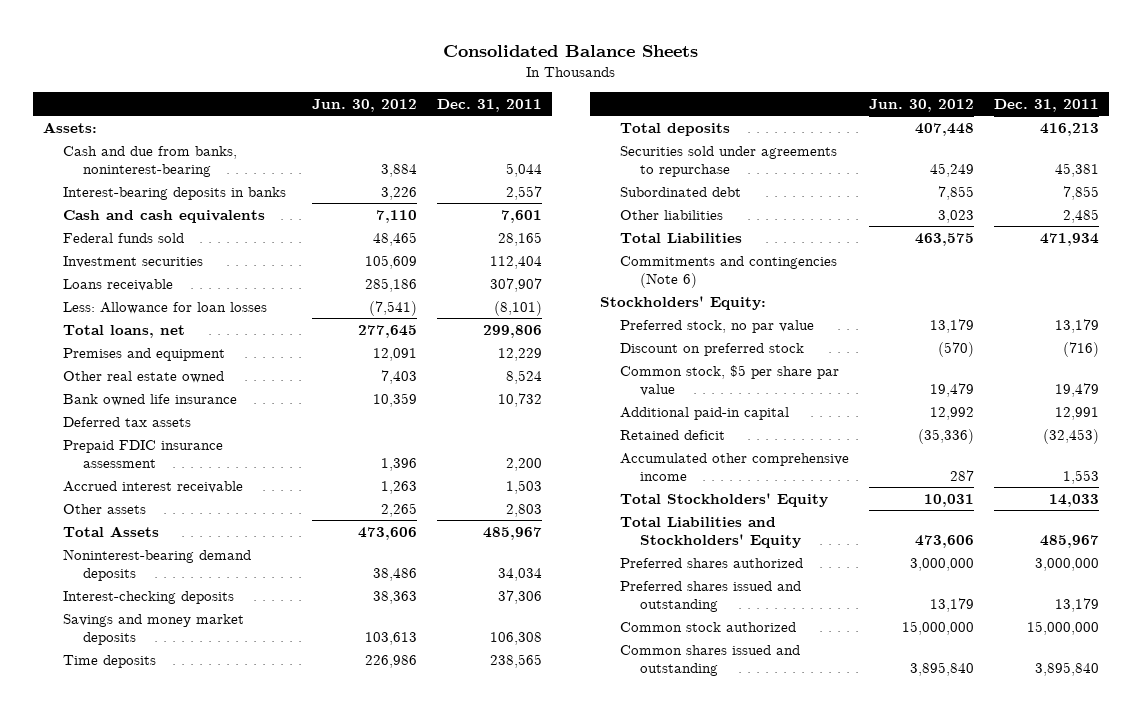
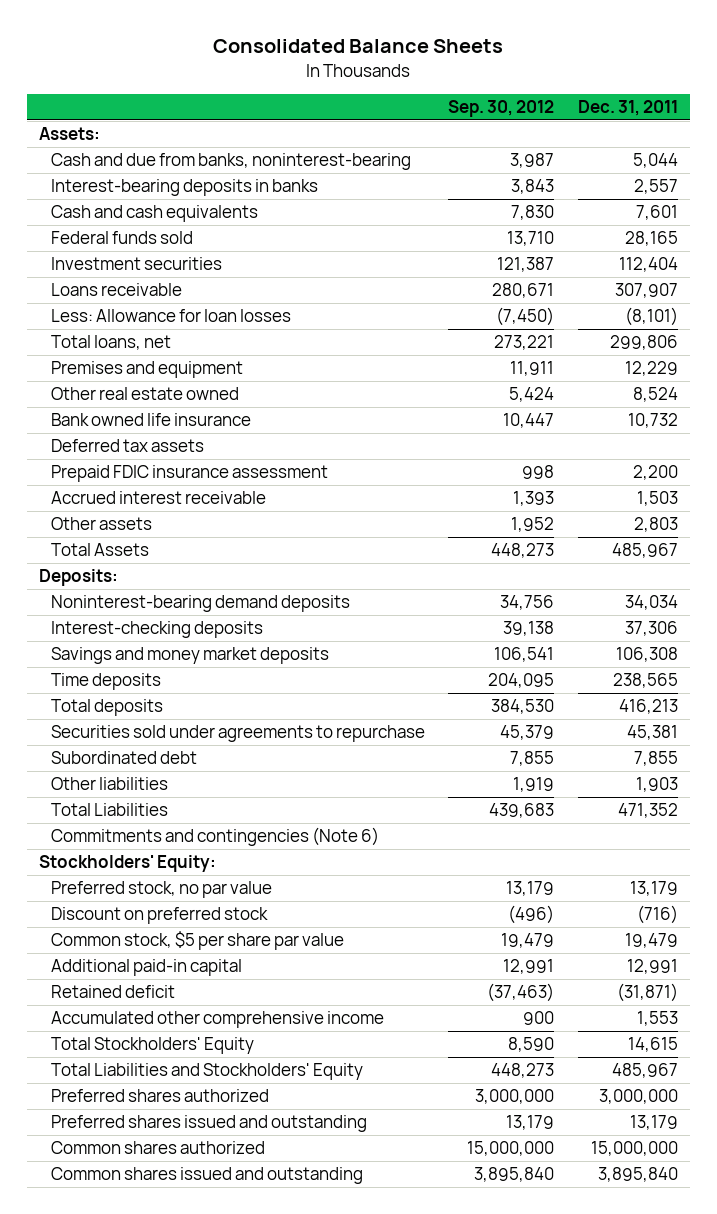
[312,98,418,112] Jun. 30, 2012 -> none
none -> [448,100,555,118] Sep. 30, 2012
none -> [38,569,118,587] Deposits:
[1063,208,1100,223] 2,485 -> [636,777,679,793] 1,903
[1040,232,1100,246] 471,934 -> [618,803,679,819] 471,352
[1043,428,1100,444] (32,453) -> [617,983,679,1003] (31,871)
[1049,493,1100,507] 14,033 -> [628,1037,679,1053] 14,615
[619,621,796,632] Common stock authorized -> [50,1141,265,1155] Common shares authorized

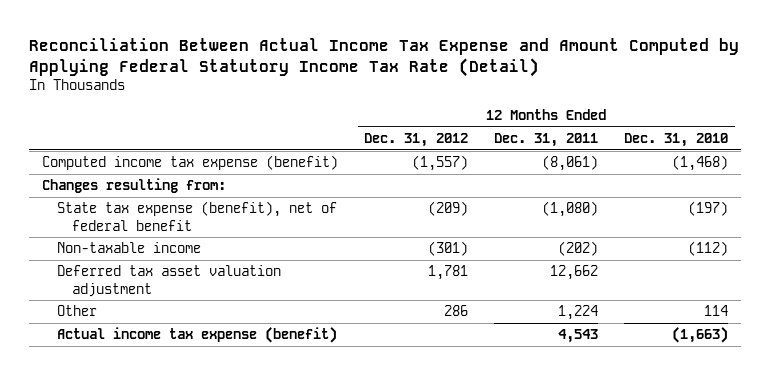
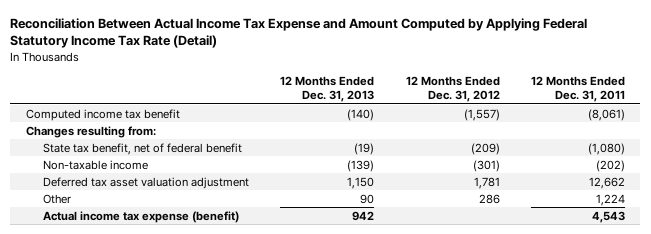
[624,132,729,147] Dec. 31, 2010 -> none
none -> [280,75,375,103] 12 Months Ended Dec. 31, 2013
[42,155,339,171] Computed income tax expense (benefit) -> [26,108,181,121] Computed income tax benefit
[57,201,338,231] State tax expense (benefit), net of federal benefit -> [43,142,243,155] State tax benefit, net of federal benefit

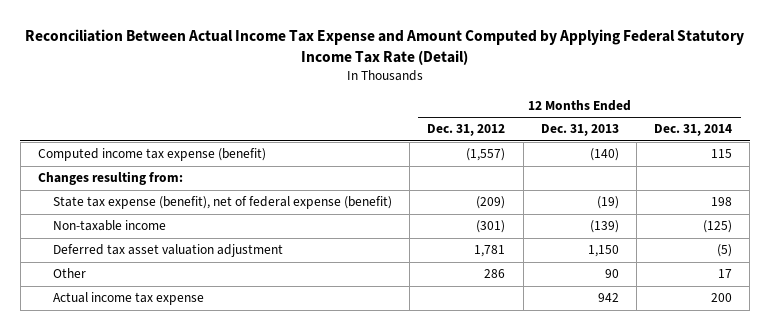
[530,75,625,103] 12 Months Ended Dec. 31, 2011 -> none
none -> [654,124,733,137] Dec. 31, 2014
[26,108,181,121] Computed income tax benefit -> [37,148,266,162] Computed income tax expense (benefit)
[43,142,243,155] State tax benefit, net of federal benefit -> [52,196,392,210] State tax expense (benefit), net of federal expense (benefit)
[43,210,240,223] Actual income tax expense (benefit) -> [52,292,204,306] Actual income tax expense

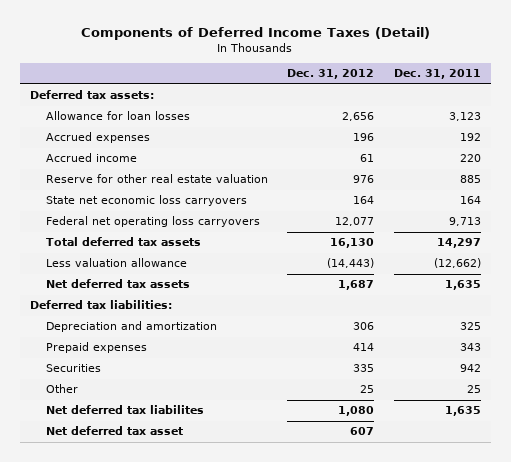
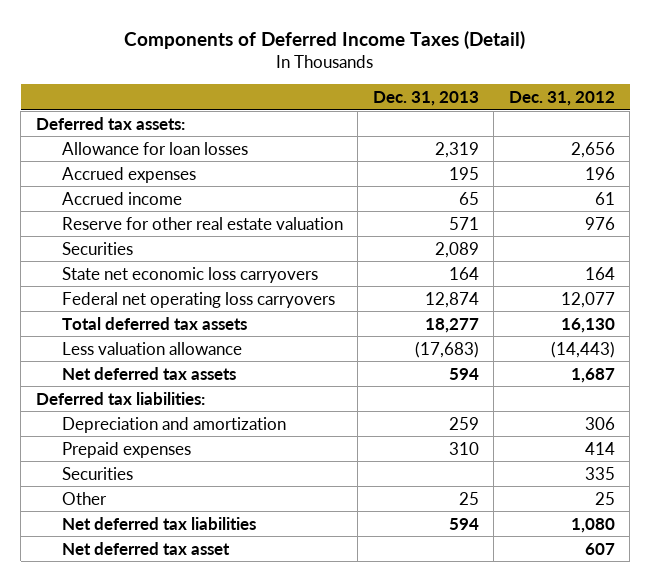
[394,69,482,80] Dec. 31, 2011 -> none
none -> [372,90,479,106] Dec. 31, 2013
none -> [61,241,133,255] Securities
[45,405,204,415] Net deferred tax liabilites -> [61,516,256,530] Net deferred tax liabilities

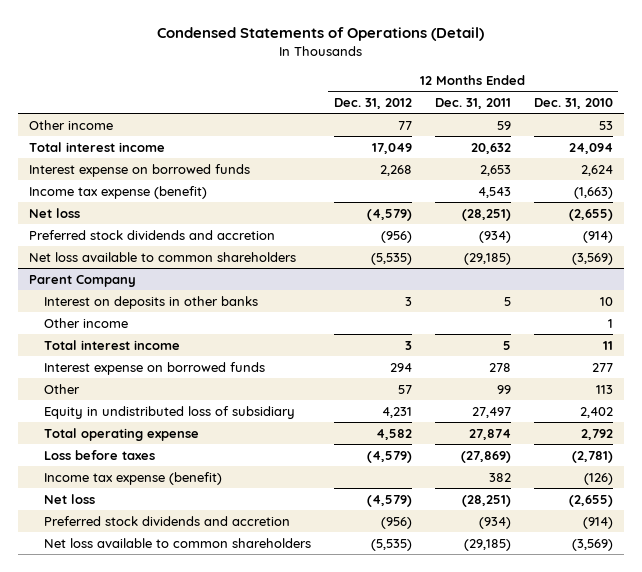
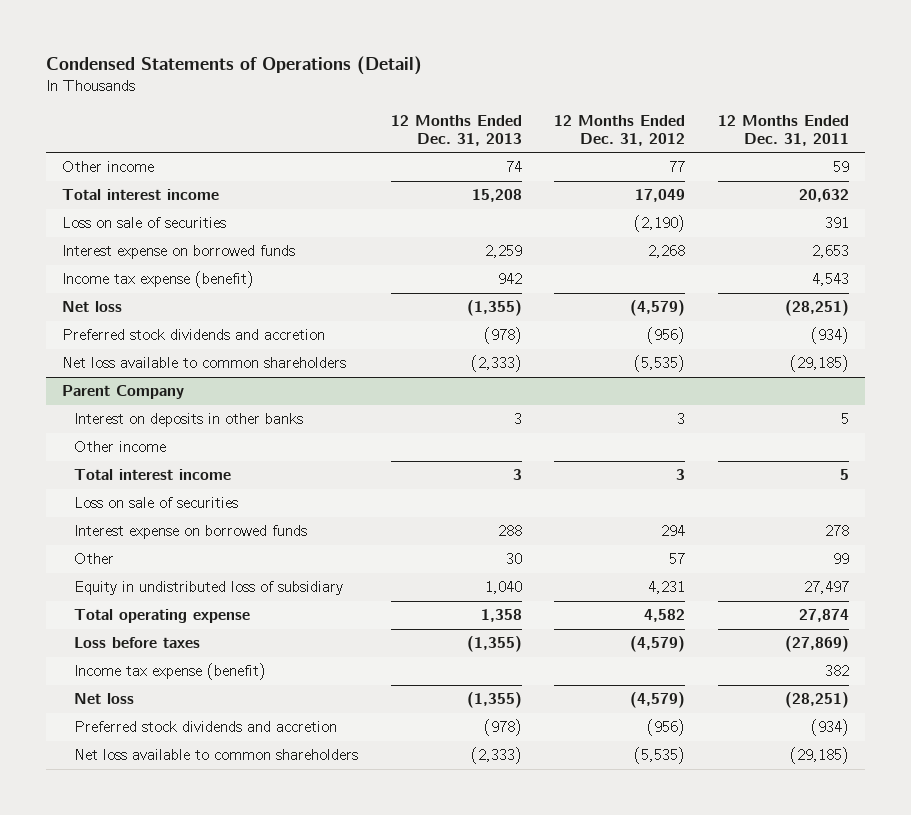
[533,98,613,110] Dec. 31, 2010 -> none
none -> [390,114,522,146] 12 Months Ended Dec. 31, 2013
none -> [61,217,226,229] Loss on sale of securities
none -> [74,497,239,509] Loss on sale of securities

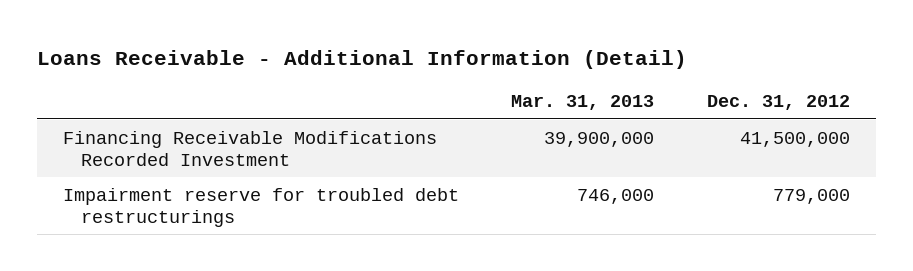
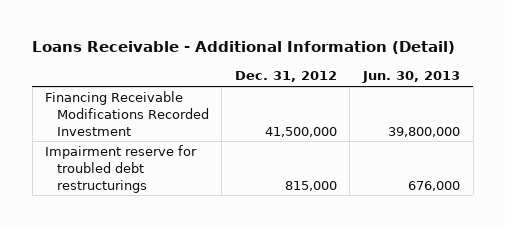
[511,95,655,111] Mar. 31, 2013 -> none
none -> [362,71,461,84] Jun. 30, 2013
[772,188,850,204] 779,000 -> [284,180,337,191] 815,000

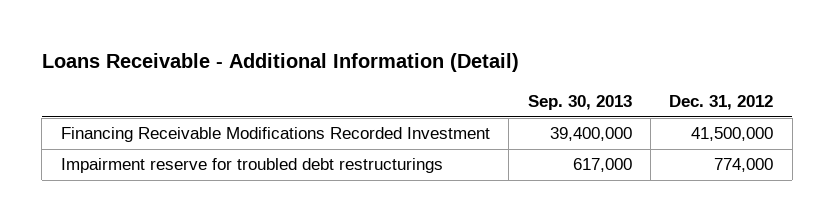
[362,71,461,84] Jun. 30, 2013 -> none
none -> [527,95,632,111] Sep. 30, 2013
[284,180,337,191] 815,000 -> [714,158,774,173] 774,000

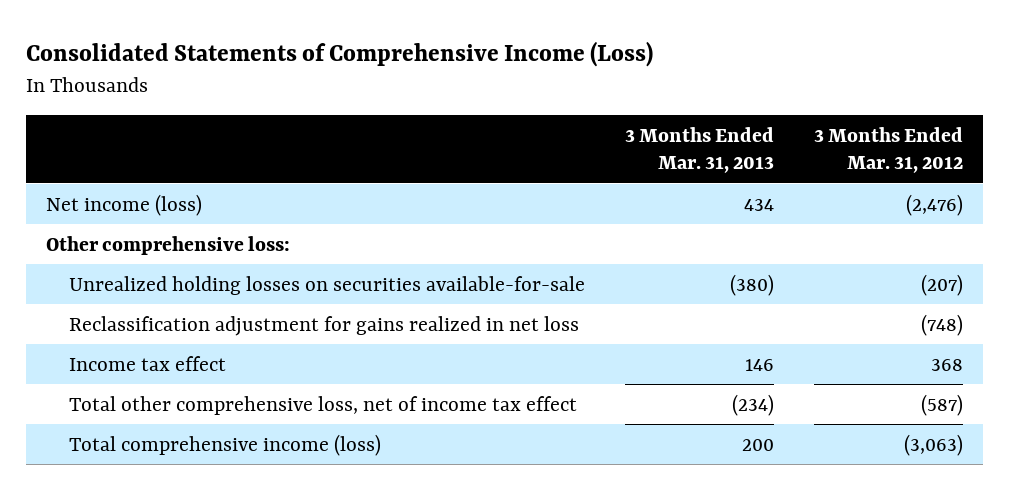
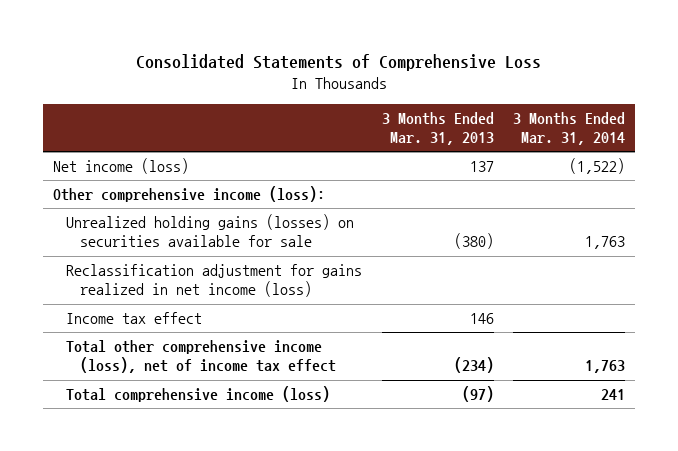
[25,41,653,68] Consolidated Statements of Comprehensive Income (Loss) -> [135,54,541,72] Consolidated Statements of Comprehensive Loss
[814,127,964,174] 3 Months Ended Mar. 31, 2012 -> none
none -> [512,111,625,146] 3 Months Ended Mar. 31, 2014
[743,198,774,211] 434 -> [469,161,494,173] 137
[45,235,290,255] Other comprehensive loss: -> [52,186,325,203] Other comprehensive income (loss):
[68,275,585,295] Unrealized holding losses on securities available-for-sale -> [66,214,355,248] Unrealized holding gains (losses) on securities available for sale
[68,315,579,336] Reclassification adjustment for gains realized in net loss -> [66,264,363,298] Reclassification adjustment for gains realized in net income (loss)
[68,395,577,415] Total other comprehensive loss, net of income tax effect -> [66,340,337,374] Total other comprehensive income (loss), net of income tax effect
[741,438,774,451] 200 -> [461,386,494,403] (97)

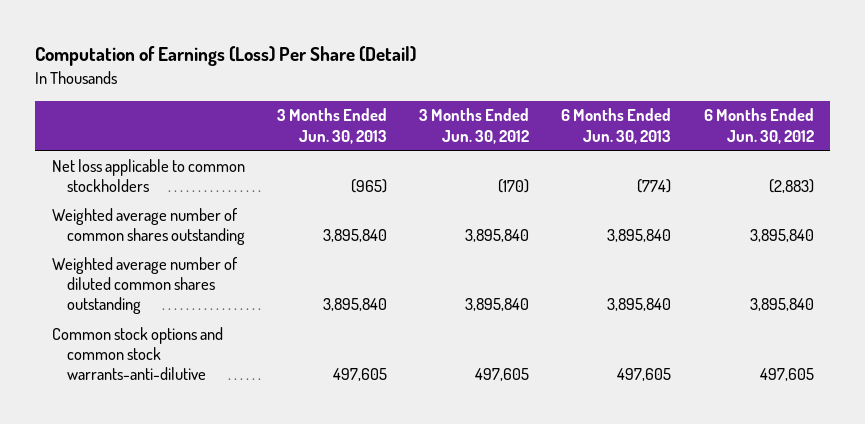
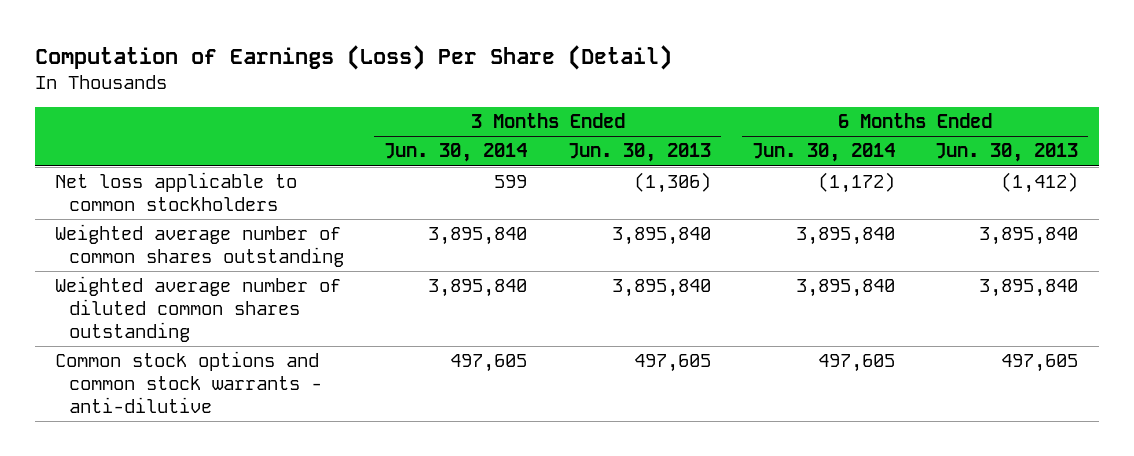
[419,108,530,144] 3 Months Ended Jun. 30, 2012 -> none
[703,108,814,144] 6 Months Ended Jun. 30, 2012 -> none
none -> [384,143,528,163] Jun. 30, 2014
none -> [751,143,895,163] Jun. 30, 2014
[351,179,388,194] (965) -> [634,172,712,194] (1,306)
[637,179,672,194] (774) -> [1001,172,1079,194] (1,412)
[51,326,223,381] Common stock options and common stock warrants-anti-dilutive -> [55,351,322,413] Common stock options and common stock warrants - anti-dilutive

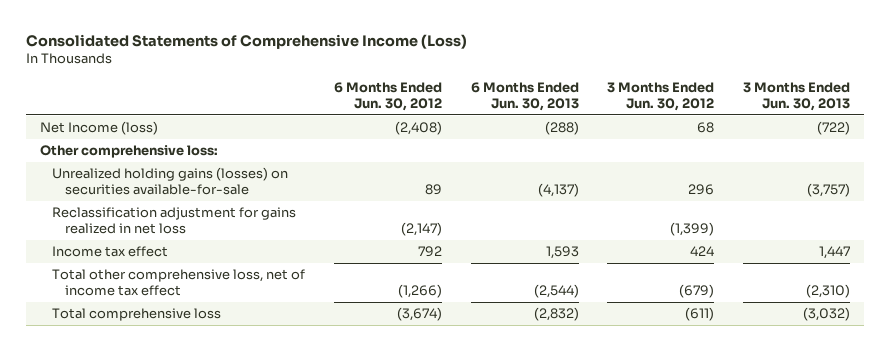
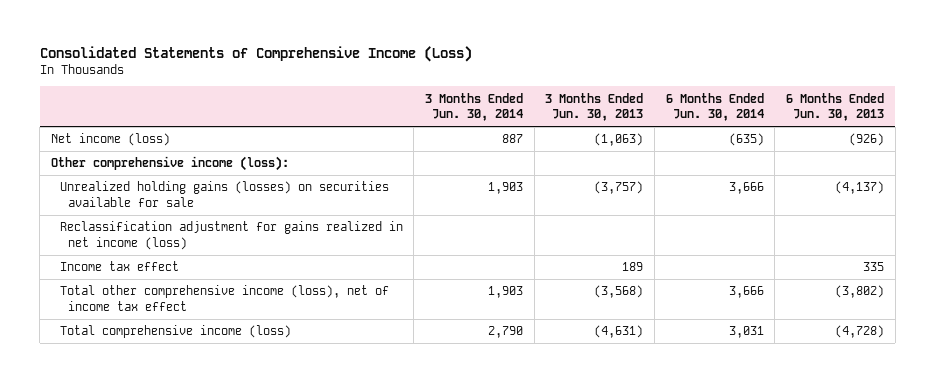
[334,81,443,111] 6 Months Ended Jun. 30, 2012 -> none
[607,81,715,111] 3 Months Ended Jun. 30, 2012 -> none
none -> [425,92,524,122] 3 Months Ended Jun. 30, 2014
none -> [665,92,764,122] 6 Months Ended Jun. 30, 2014
[40,121,159,136] Net Income (loss) -> [51,133,171,147] Net income (loss)
[544,121,579,136] (288) -> [849,133,885,147] (926)
[817,121,851,136] (722) -> [594,133,644,147] (1,063)
[40,145,219,159] Other comprehensive loss: -> [51,156,290,172] Other comprehensive income (loss):
[52,167,289,196] Unrealized holding gains (losses) on securities available-for-sale -> [59,181,389,207] Unrealized holding gains (losses) on securities available for sale
[52,207,297,235] Reclassification adjustment for gains realized in net loss -> [59,221,403,250] Reclassification adjustment for gains realized in net income (loss)
[545,246,579,260] 1,593 -> [863,262,885,272] 335
[819,246,851,260] 1,447 -> [622,262,644,272] 189
[52,269,306,297] Total other comprehensive loss, net of income tax effect -> [59,285,389,311] Total other comprehensive income (loss), net of income tax effect
[533,284,579,299] (2,544) -> [835,285,885,299] (3,802)
[806,284,851,299] (2,310) -> [594,285,644,299] (3,568)
[52,308,222,322] Total comprehensive loss -> [59,325,291,339] Total comprehensive income (loss)
[533,307,579,322] (2,832) -> [835,325,885,339] (4,728)
[803,307,851,322] (3,032) -> [594,325,644,339] (4,631)

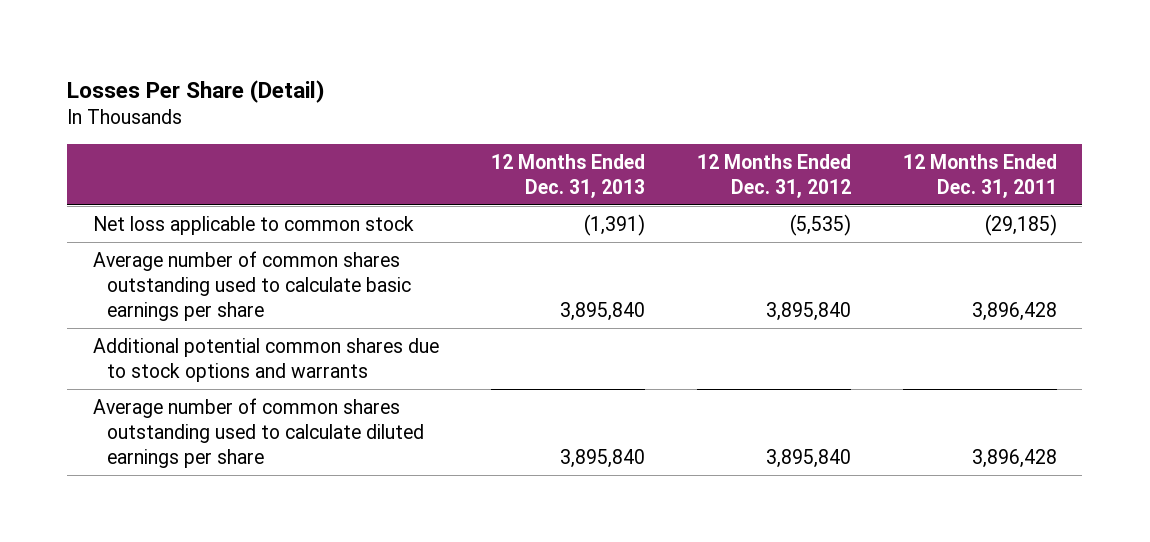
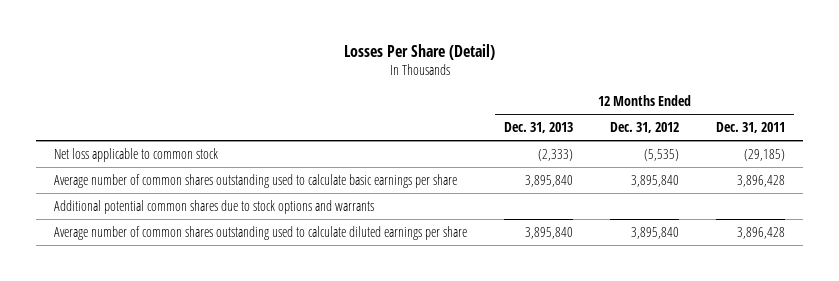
[584,213,646,236] (1,391) -> [538,148,574,161] (2,333)

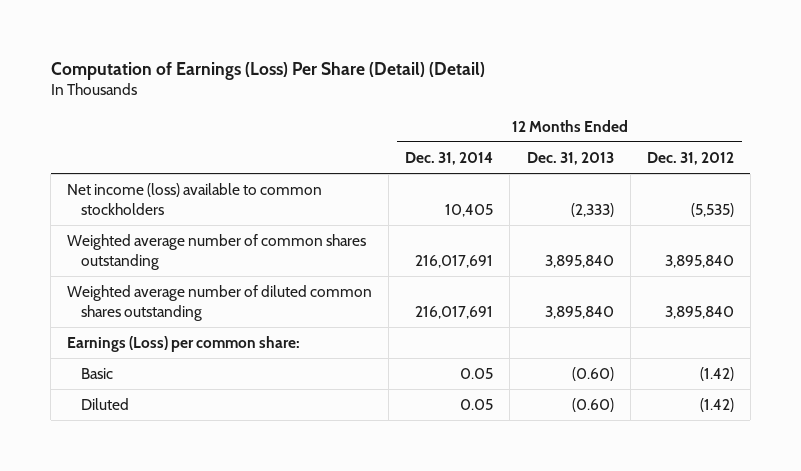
[343,43,495,60] Losses Per Share (Detail) -> [50,61,485,80] Computation of Earnings (Loss) Per Share (Detail) (Detail)
[715,122,785,134] Dec. 31, 2011 -> none
none -> [405,151,494,165] Dec. 31, 2014
[54,199,375,214] Additional potential common shares due to stock options and warrants -> none
[54,147,219,162] Net loss applicable to common stock -> [67,182,323,215] Net income (loss) available to common stockholders
[54,173,458,188] Average number of common shares outstanding used to calculate basic earnings per share -> [67,233,367,270] Weighted average number of common shares outstanding
[54,225,468,240] Average number of common shares outstanding used to calculate diluted earnings per share -> [67,284,373,321] Weighted average number of diluted common shares outstanding
none -> [67,335,301,352] Earnings (Loss) per common share:
none -> [81,367,114,379] Basic
none -> [81,397,130,410] Diluted

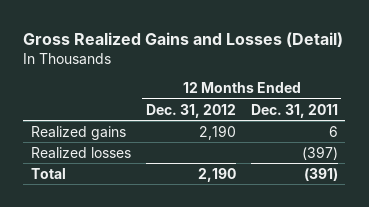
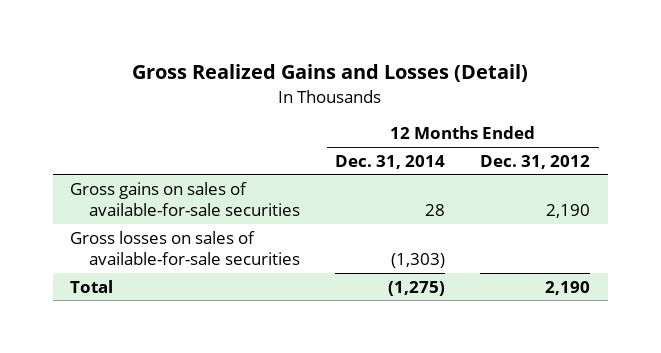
[250,103,338,118] Dec. 31, 2011 -> none
none -> [335,154,446,169] Dec. 31, 2014
[30,125,126,140] Realized gains -> [70,181,301,217] Gross gains on sales of available-for-sale securities
[30,146,131,159] Realized losses -> [70,230,301,266] Gross losses on sales of available-for-sale securities

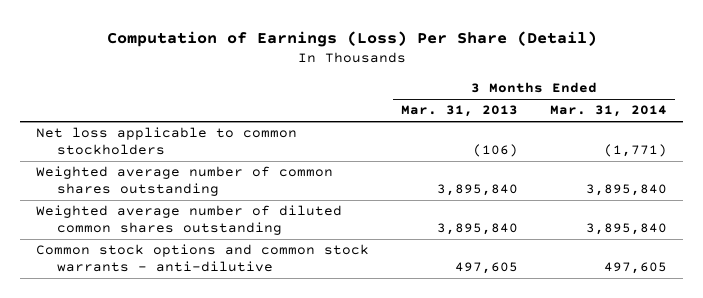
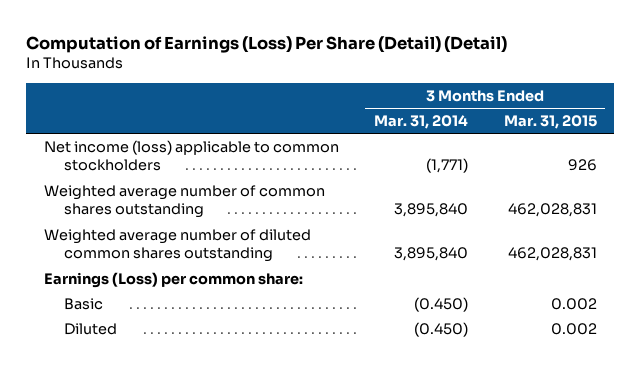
[106,30,597,47] Computation of Earnings (Loss) Per Share (Detail) -> [26,35,508,53] Computation of Earnings (Loss) Per Share (Detail) (Detail)
[401,105,519,118] Mar. 31, 2013 -> none
none -> [503,115,597,130] Mar. 31, 2015
[36,127,298,156] Net loss applicable to common stockholders -> [43,139,339,172] Net income (loss) applicable to common stockholders
[36,244,370,273] Common stock options and common stock warrants - anti-dilutive -> none
none -> [43,271,303,288] Earnings (Loss) per common share:
none -> [64,297,104,310] Basic
none -> [64,322,118,335] Diluted

